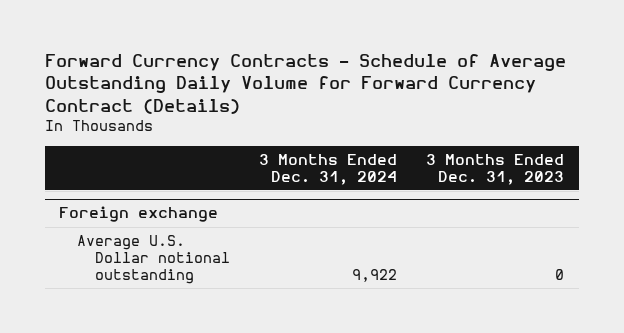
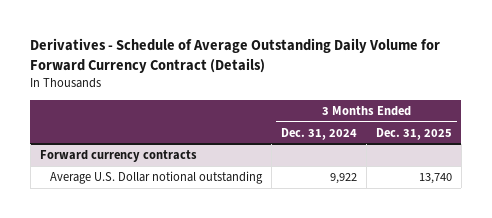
[44,53,566,114] Forward Currency Contracts - Schedule of Average Outstanding Daily Volume for Forward Currency Contract (Details) -> [30,38,441,73] Derivatives - Schedule of Average Outstanding Daily Volume for Forward Currency Contract (Details)
[426,153,565,185] 3 Months Ended Dec. 31, 2023 -> none
none -> [375,127,452,140] Dec. 31, 2025
[59,206,219,223] Foreign exchange -> [39,150,197,163] Forward currency contracts

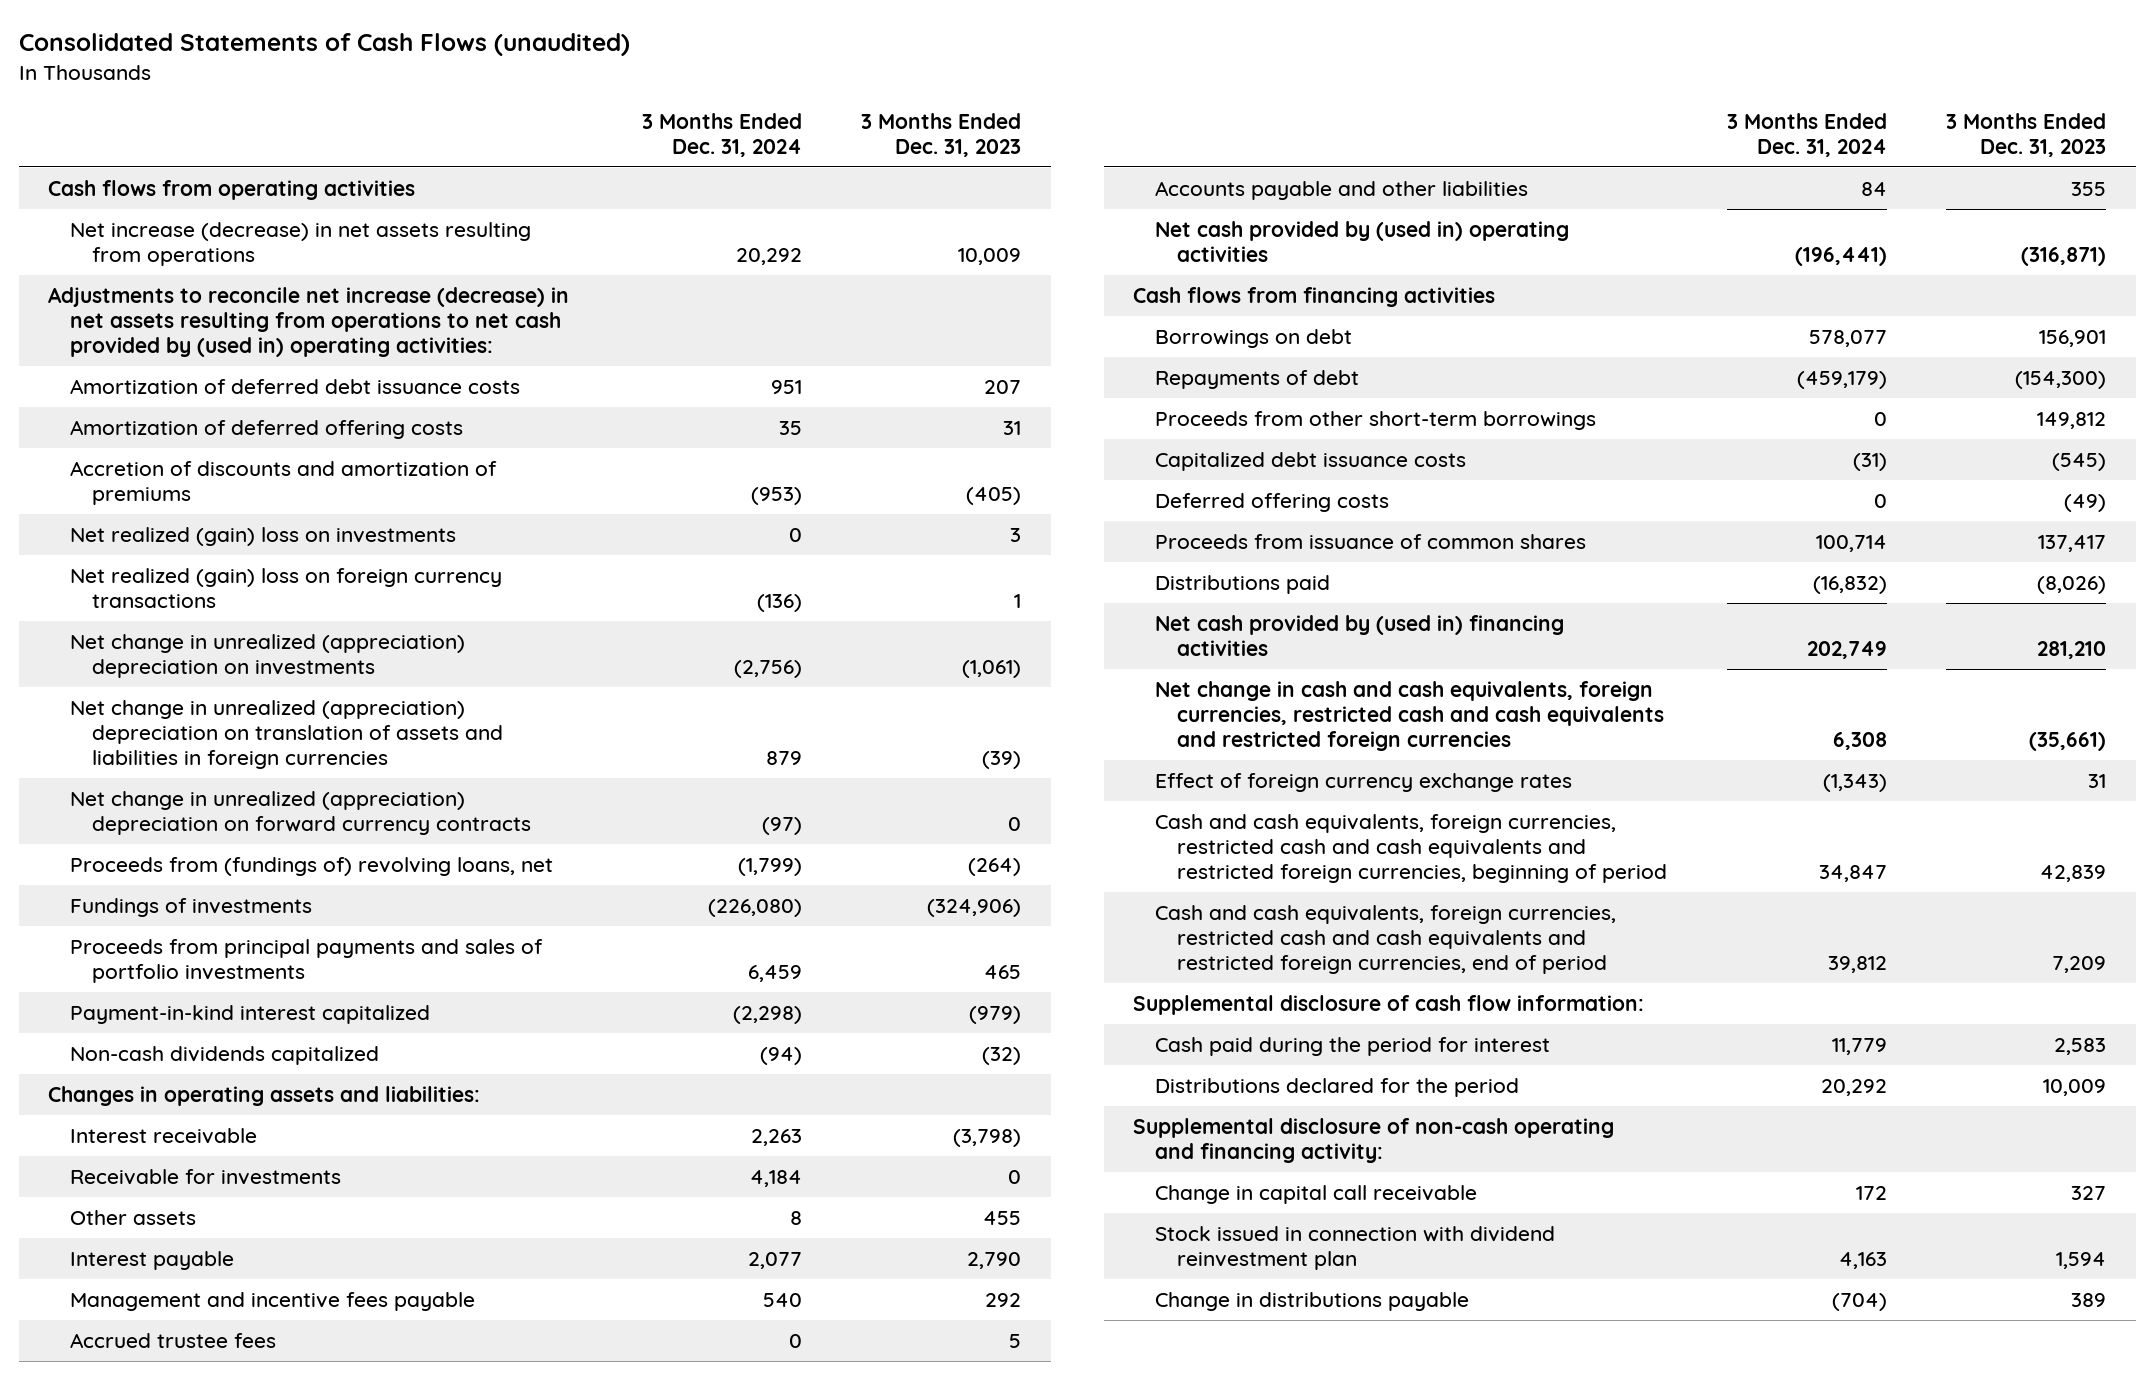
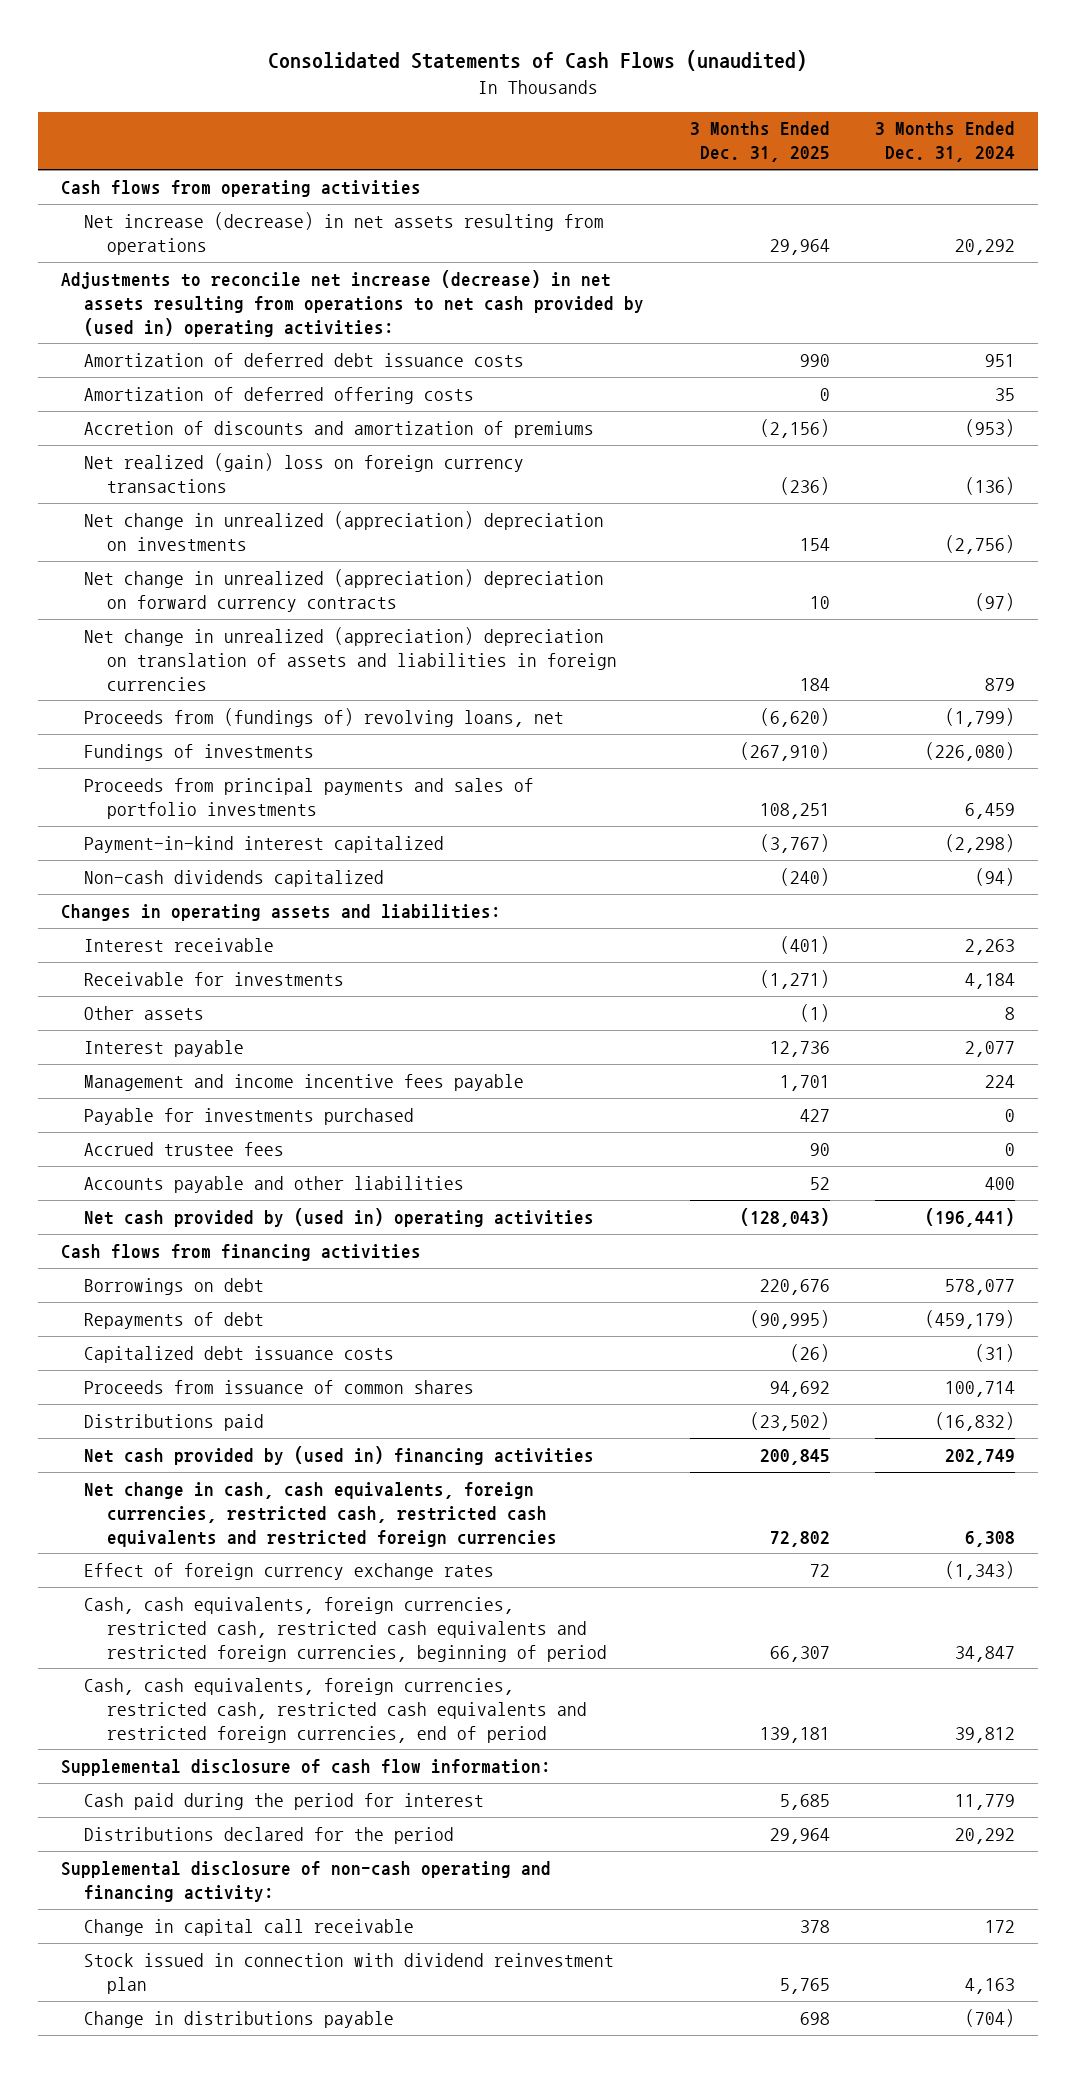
[861,112,1022,157] 3 Months Ended Dec. 31, 2023 -> none
none -> [689,121,830,163] 3 Months Ended Dec. 31, 2025
[70,526,457,546] Net realized (gain) loss on investments -> none
[70,699,503,770] Net change in unrealized (appreciation) depreciation on translation of assets and liabilities in foreign currencies -> [83,626,618,691] Net change in unrealized (appreciation) depreciation on translation of assets and liabilities in foreign currencies
[70,1291,476,1311] Management and incentive fees payable -> [83,1073,524,1091] Management and income incentive fees payable
[762,1292,802,1307] 540 -> [985,1074,1016,1088] 224
none -> [83,1107,414,1125] Payable for investments purchased
[1860,181,1887,196] 84 -> [985,1176,1016,1190] 400
[1155,410,1597,430] Proceeds from other short-term borrowings -> none
[1155,492,1390,512] Deferred offering costs -> none
[1155,680,1665,752] Net change in cash and cash equivalents, foreign currencies, restricted cash and cash equivalents and restricted foreign currencies -> [83,1481,558,1547] Net change in cash, cash equivalents, foreign currencies, restricted cash, restricted cash equivalents and restricted foreign currencies
[1155,813,1668,884] Cash and cash equivalents, foreign currencies, restricted cash and cash equivalents and restricted foreign currencies, beginning of period -> [83,1596,608,1662] Cash, cash equivalents, foreign currencies, restricted cash, restricted cash equivalents and restricted foreign currencies, beginning of period
[1155,904,1617,975] Cash and cash equivalents, foreign currencies, restricted cash and cash equivalents and restricted foreign currencies, end of period -> [83,1677,588,1743] Cash, cash equivalents, foreign currencies, restricted cash, restricted cash equivalents and restricted foreign currencies, end of period

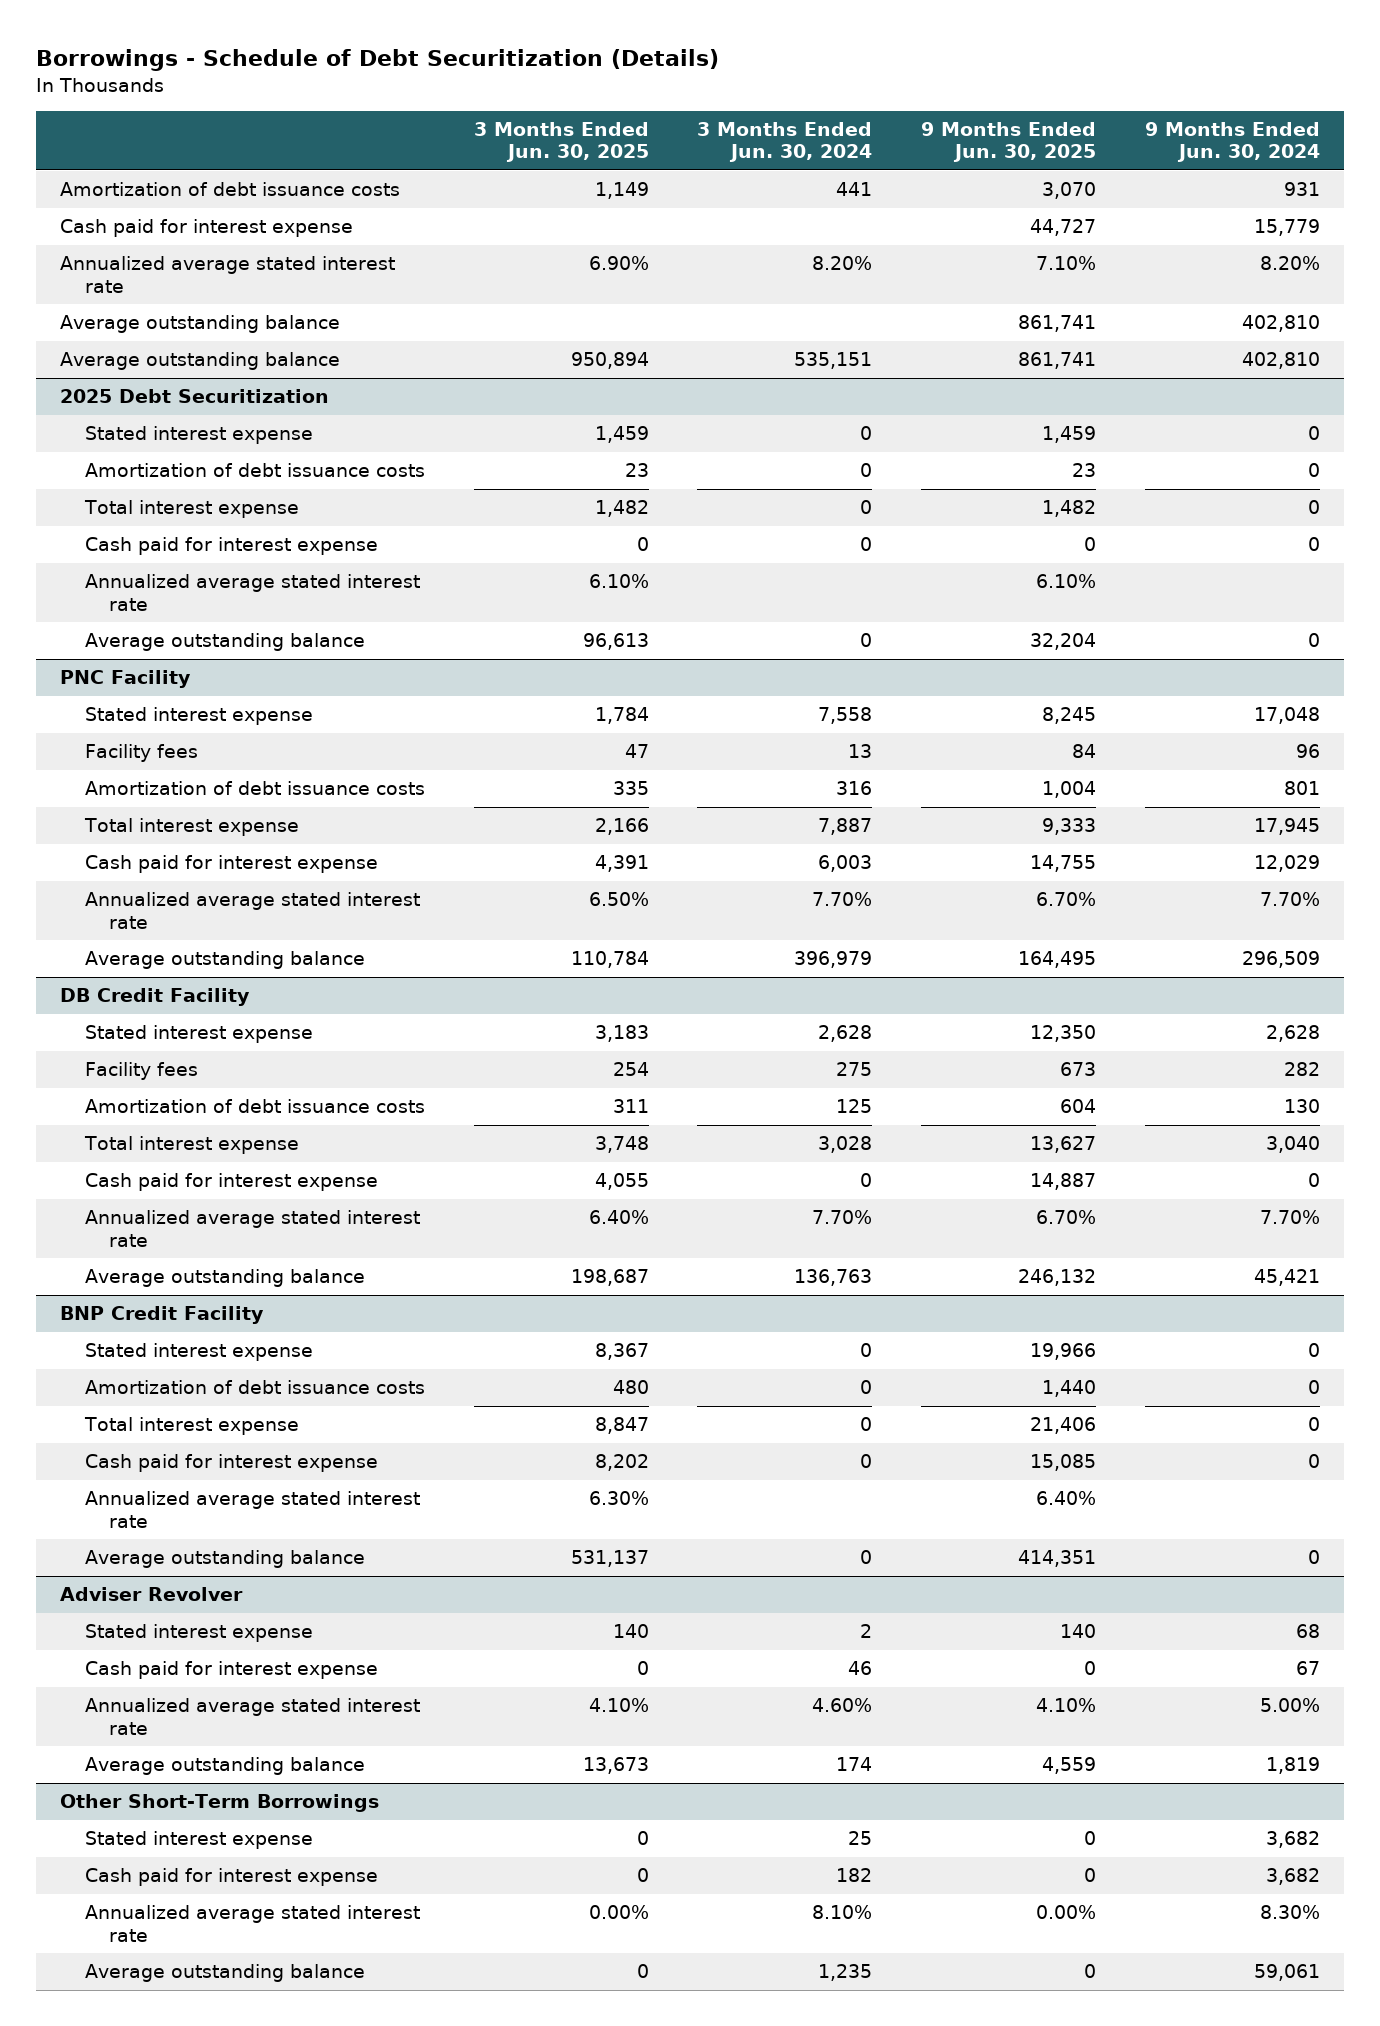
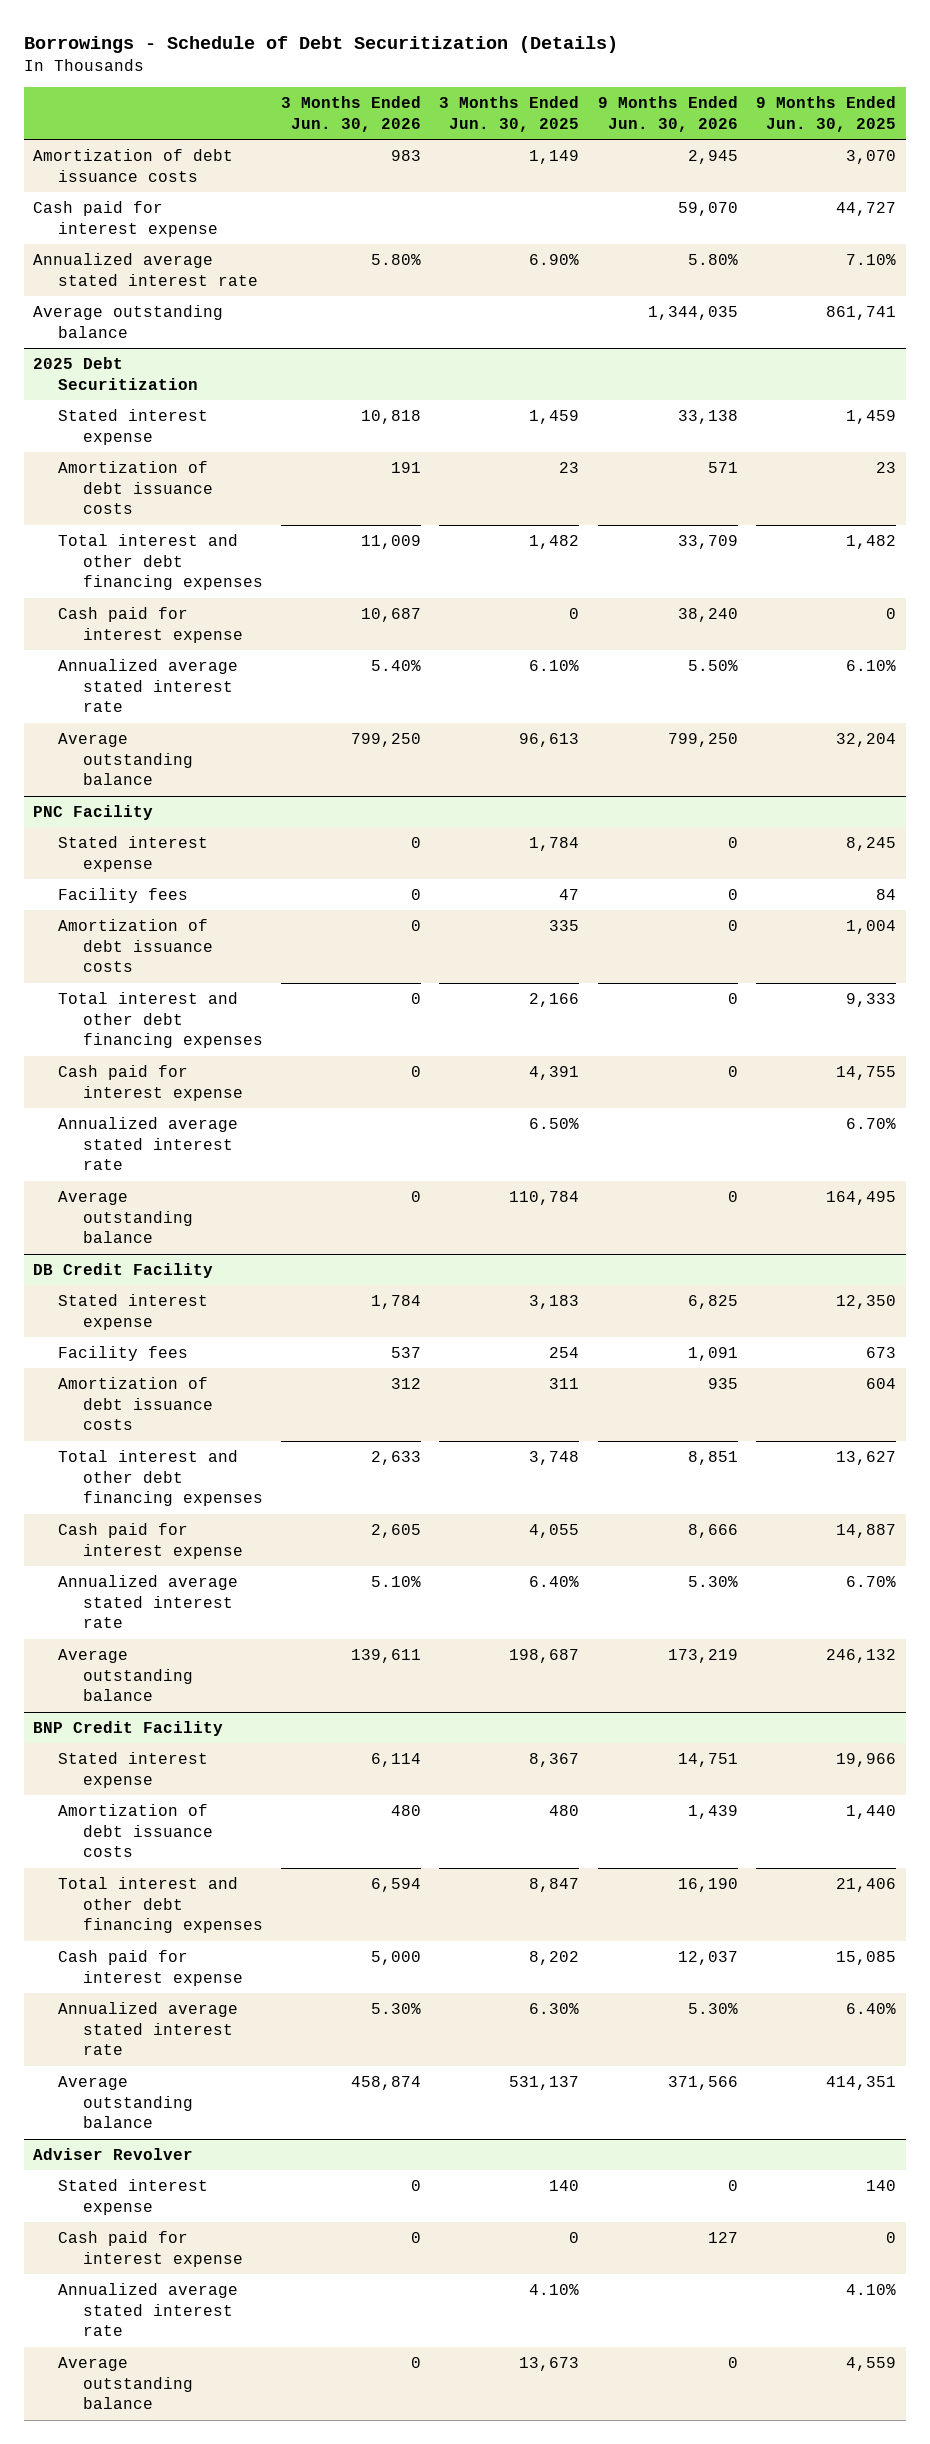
[697,122,873,163] 3 Months Ended Jun. 30, 2024 -> none
[1144,122,1320,163] 9 Months Ended Jun. 30, 2024 -> none
none -> [281,96,422,133] 3 Months Ended Jun. 30, 2026
none -> [597,96,738,133] 9 Months Ended Jun. 30, 2026
[60,352,341,371] Average outstanding balance -> none
[83,500,299,519] Total interest expense -> [57,533,263,591] Total interest and other debt financing expenses
[83,818,299,837] Total interest expense -> [57,991,263,1049] Total interest and other debt financing expenses
[83,1136,299,1155] Total interest expense -> [57,1449,263,1507] Total interest and other debt financing expenses
[83,1417,299,1436] Total interest expense -> [57,1876,263,1934] Total interest and other debt financing expenses
[60,1794,380,1813] Other Short-Term Borrowings -> none
[84,1831,313,1850] Stated interest expense -> none
[84,1868,378,1887] Cash paid for interest expense -> none
[84,1905,420,1942] Annualized average stated interest rate -> none
[84,1964,365,1983] Average outstanding balance -> none

